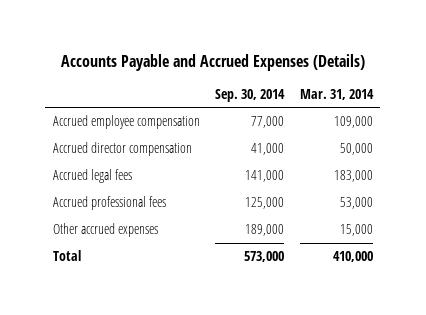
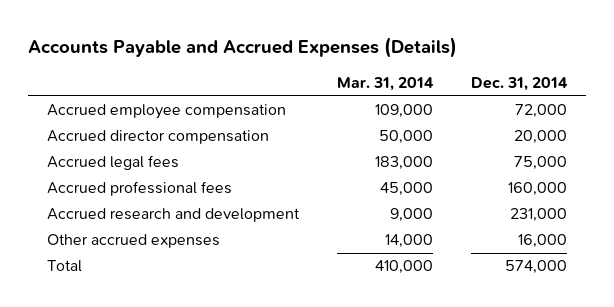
[215,88,286,102] Sep. 30, 2014 -> none
none -> [470,77,568,92] Dec. 31, 2014
[339,197,373,210] 53,000 -> [380,182,434,197] 45,000
none -> [47,208,301,223] Accrued research and development
[339,224,373,237] 15,000 -> [385,234,434,249] 14,000

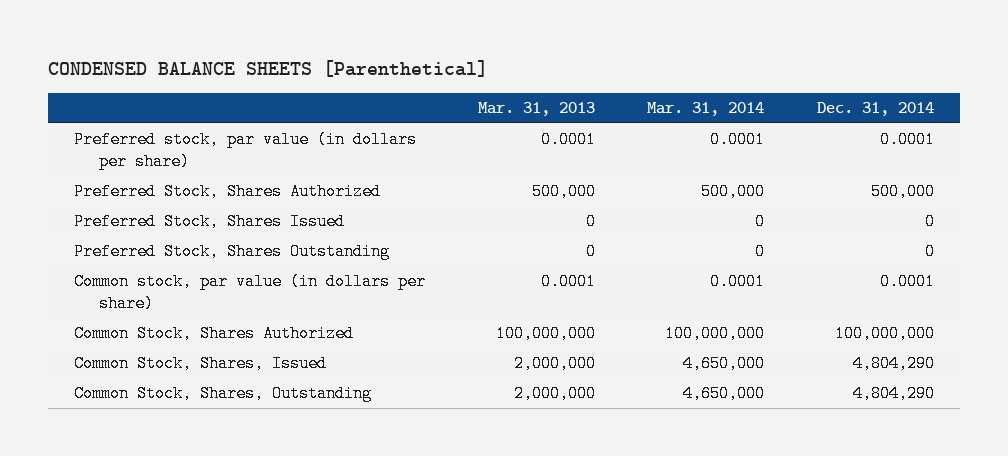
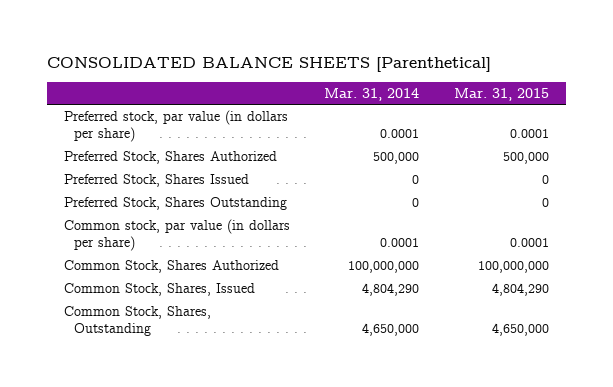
[47,60,488,78] CONDENSED BALANCE SHEETS [Parenthetical] -> [46,57,491,73] CONSOLIDATED BALANCE SHEETS [Parenthetical]
[477,102,595,117] Mar. 31, 2013 -> none
[816,102,934,117] Dec. 31, 2014 -> none
none -> [453,87,549,101] Mar. 31, 2015
[683,355,766,373] 4,650,000 -> [362,282,420,296] 4,804,290

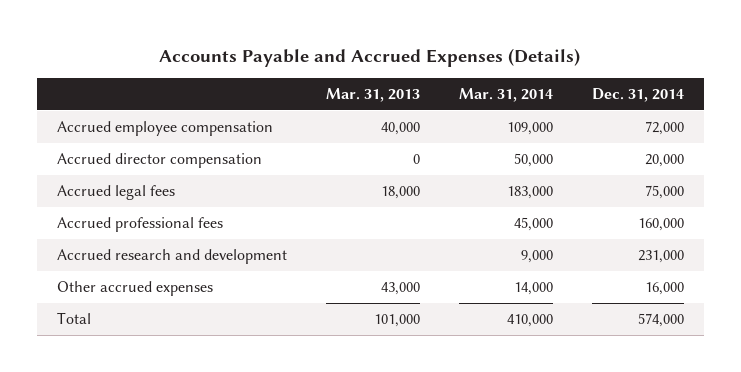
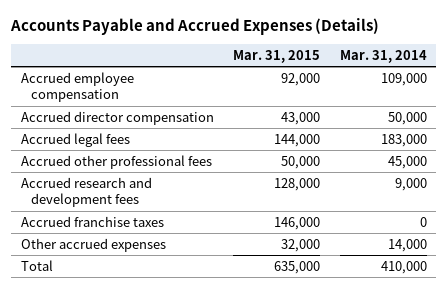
[325,88,420,103] Mar. 31, 2013 -> none
[592,88,685,103] Dec. 31, 2014 -> none
none -> [233,49,321,63] Mar. 31, 2015
[56,217,223,233] Accrued professional fees -> [20,154,212,169] Accrued other professional fees
[56,249,287,265] Accrued research and development -> [20,176,152,208] Accrued research and development fees
none -> [20,215,164,227] Accrued franchise taxes

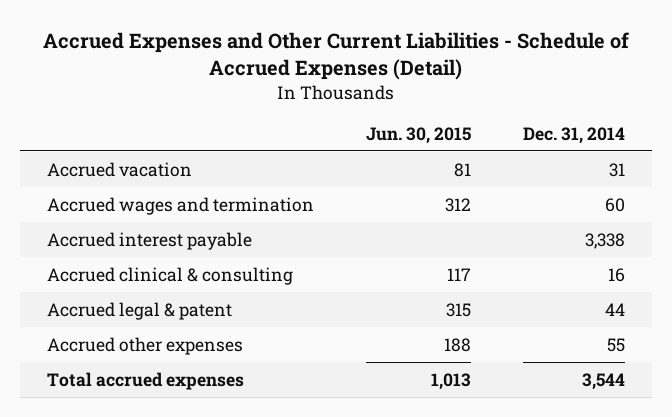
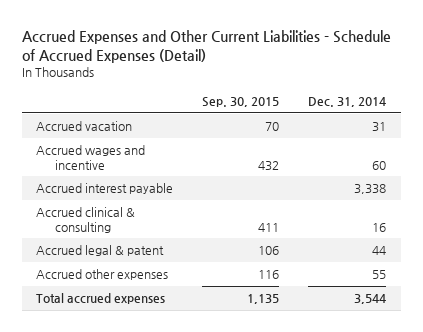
[366,126,472,144] Jun. 30, 2015 -> none
none -> [202,97,280,108] Sep. 30, 2015
[46,196,314,215] Accrued wages and termination -> [36,145,146,170] Accrued wages and incentive

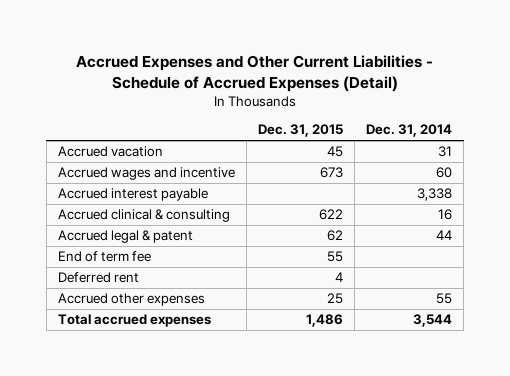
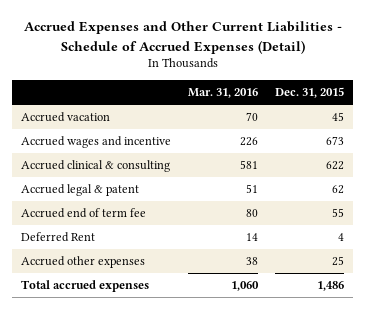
[366,124,453,138] Dec. 31, 2014 -> none
none -> [188,88,259,99] Mar. 31, 2016
[57,188,208,202] Accrued interest payable -> none
[57,251,151,263] End of term fee -> [20,208,146,219] Accrued end of term fee
[57,272,139,284] Deferred rent -> [20,232,95,243] Deferred Rent

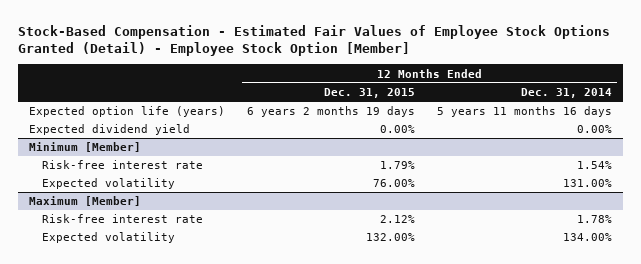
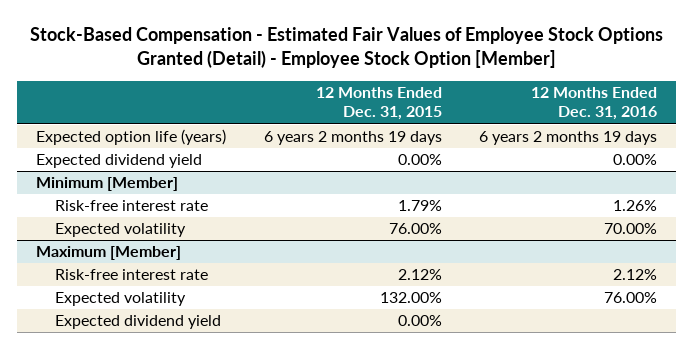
[520,88,612,99] Dec. 31, 2014 -> none
none -> [531,87,658,121] 12 Months Ended Dec. 31, 2016
none -> [55,315,222,330] Expected dividend yield

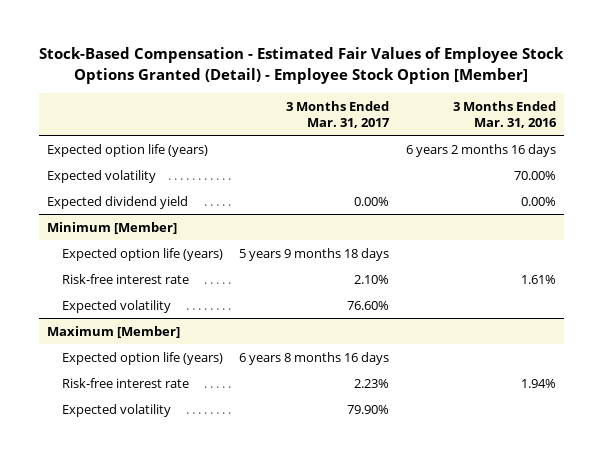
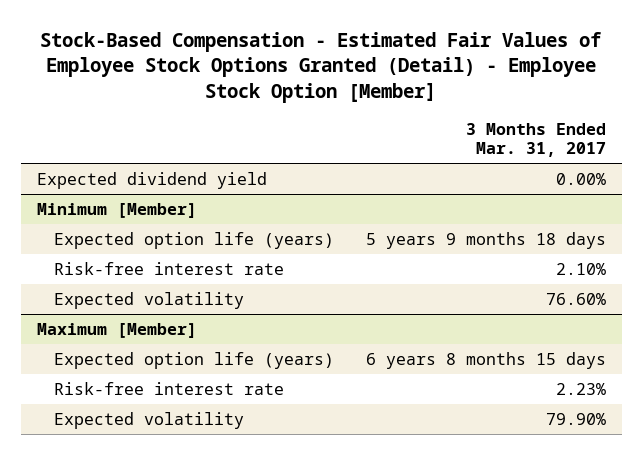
[452,100,557,128] 3 Months Ended Mar. 31, 2016 -> none
[47,143,209,157] Expected option life (years) -> none
[47,169,157,183] Expected volatility -> none
[239,351,390,365] 6 years 8 months 16 days -> [365,351,606,369] 6 years 8 months 15 days

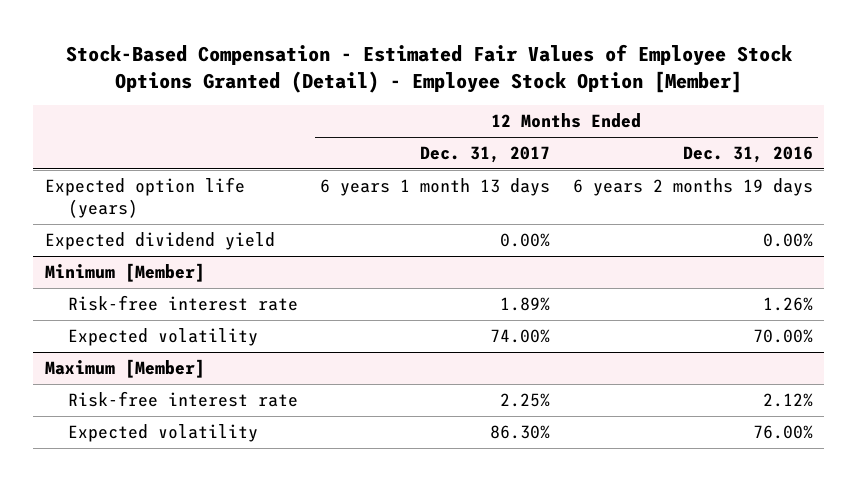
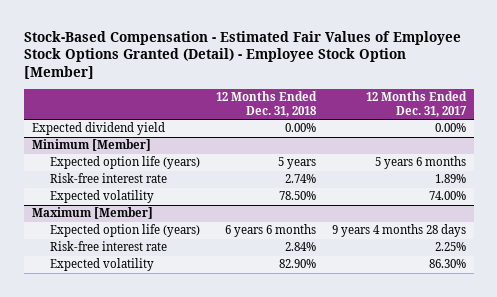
[682,145,813,163] Dec. 31, 2016 -> none
none -> [215,91,317,117] 12 Months Ended Dec. 31, 2018
[44,176,245,219] Expected option life (years) -> none
none -> [50,156,201,170] Expected option life (years)
none -> [50,224,201,238] Expected option life (years)

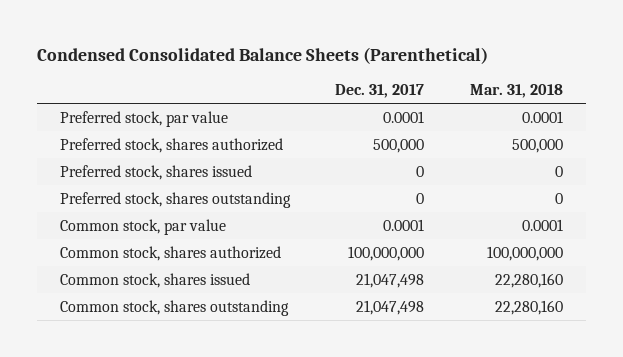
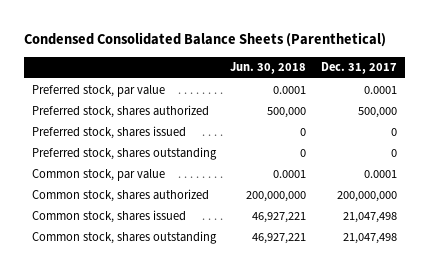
[470,84,564,99] Mar. 31, 2018 -> none
none -> [230,62,307,75] Jun. 30, 2018
[348,245,425,261] 100,000,000 -> [337,190,398,202] 200,000,000

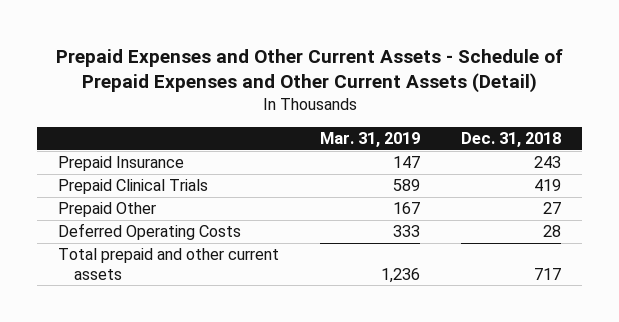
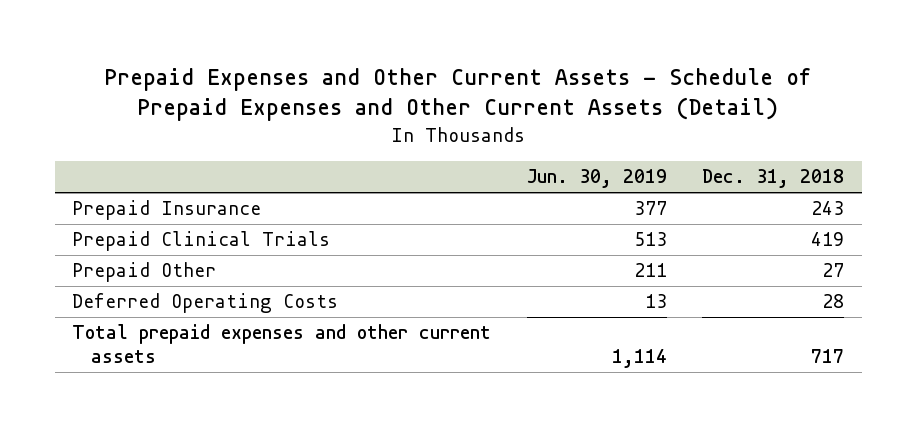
[320,132,421,148] Mar. 31, 2019 -> none
none -> [526,169,667,189] Jun. 30, 2019
[57,248,279,280] Total prepaid and other current assets -> [72,324,492,363] Total prepaid expenses and other current assets

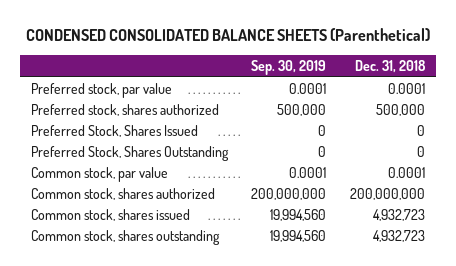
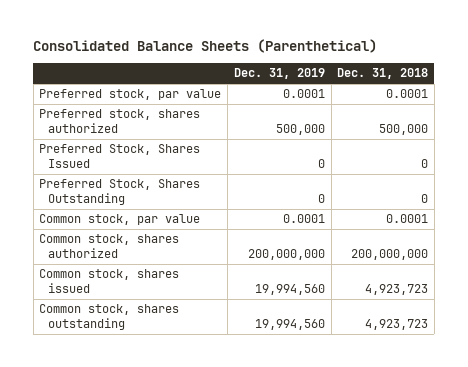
[25,28,430,42] CONDENSED CONSOLIDATED BALANCE SHEETS (Parenthetical) -> [33,39,378,54] Consolidated Balance Sheets (Parenthetical)
[251,60,327,76] Sep. 30, 2019 -> none
none -> [233,68,325,80] Dec. 31, 2019
[372,208,425,221] 4,932,723 -> [365,283,429,295] 4,923,723
[372,229,425,242] 4,932,723 -> [365,318,429,330] 4,923,723

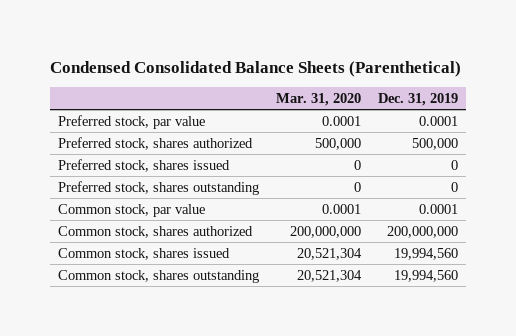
[33,39,378,54] Consolidated Balance Sheets (Parenthetical) -> [49,60,461,77] Condensed Consolidated Balance Sheets (Parenthetical)
[337,68,429,80] Dec. 31, 2018 -> none
none -> [275,93,361,107] Mar. 31, 2020
[39,144,201,168] Preferred Stock, Shares Issued -> [58,158,231,172] Preferred stock, shares issued
[39,179,201,205] Preferred Stock, Shares Outstanding -> [58,180,260,195] Preferred stock, shares outstanding

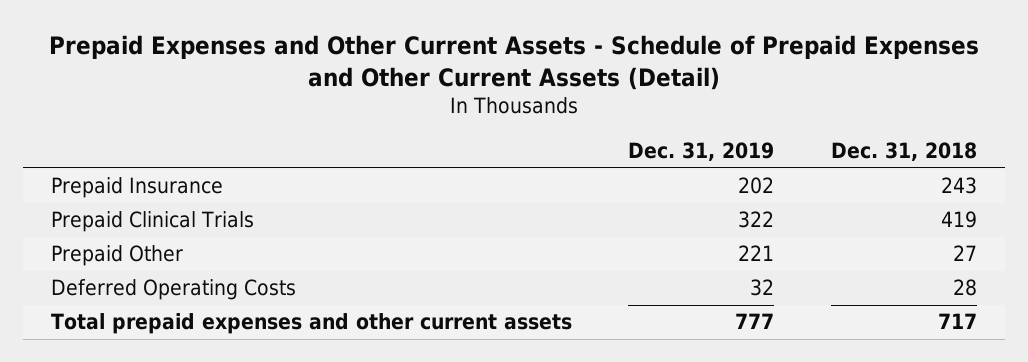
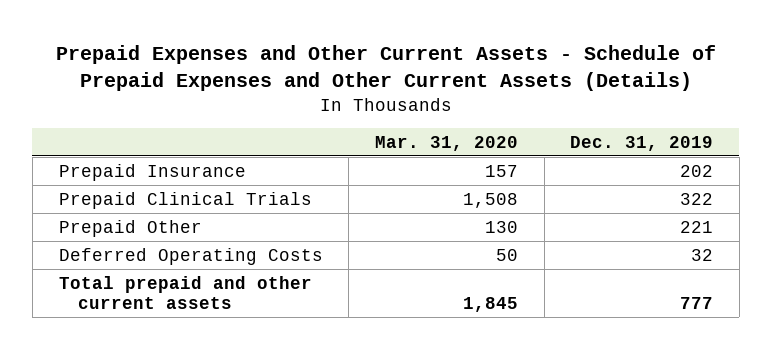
[48,35,979,90] Prepaid Expenses and Other Current Assets - Schedule of Prepaid Expenses and Other Current Assets (Detail) -> [55,44,716,92] Prepaid Expenses and Other Current Assets - Schedule of Prepaid Expenses and Other Current Assets (Details)
[830,141,977,161] Dec. 31, 2018 -> none
none -> [374,135,518,151] Mar. 31, 2020
[51,313,573,335] Total prepaid expenses and other current assets -> [58,275,312,309] Total prepaid and other current assets

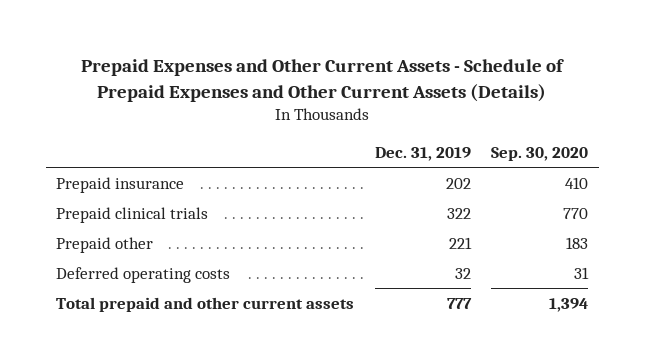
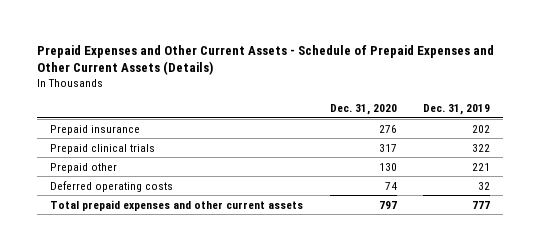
[491,146,589,161] Sep. 30, 2020 -> none
none -> [329,104,397,116] Dec. 31, 2020
[56,296,355,312] Total prepaid and other current assets -> [50,199,304,211] Total prepaid expenses and other current assets

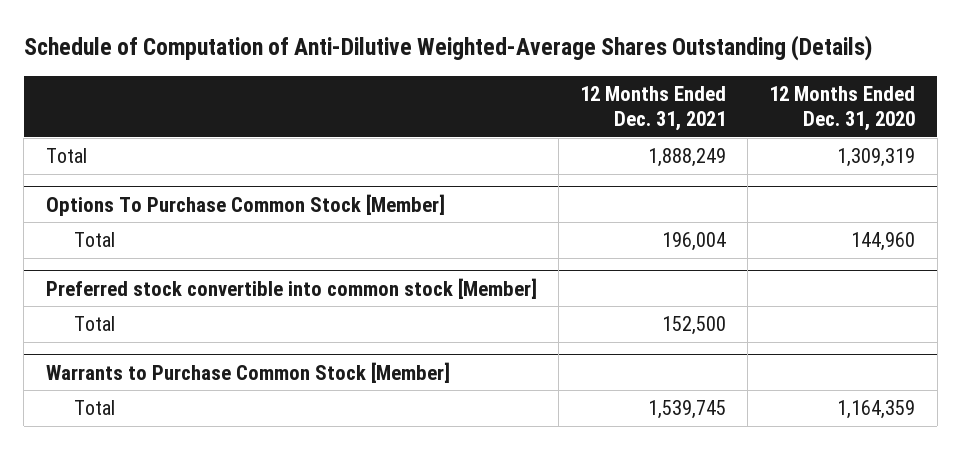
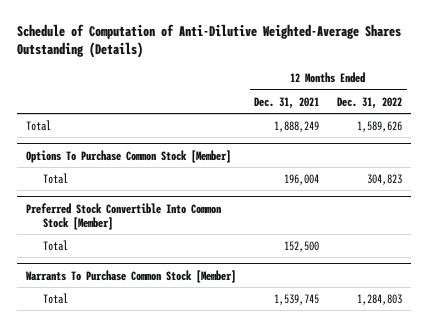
[769,85,916,132] 12 Months Ended Dec. 31, 2020 -> none
none -> [337,96,403,109] Dec. 31, 2022
[45,277,537,299] Preferred stock convertible into common stock [Member] -> [26,202,222,230] Preferred Stock Convertible Into Common Stock [Member]
[45,361,450,383] Warrants to Purchase Common Stock [Member] -> [26,269,237,283] Warrants To Purchase Common Stock [Member]

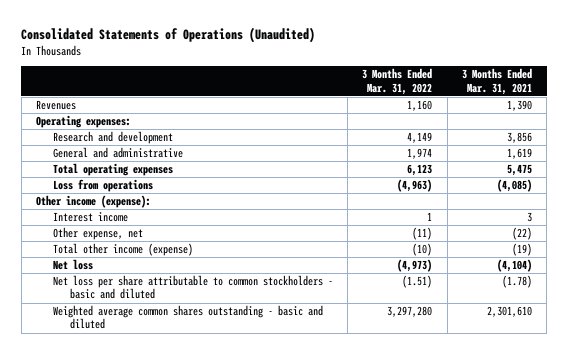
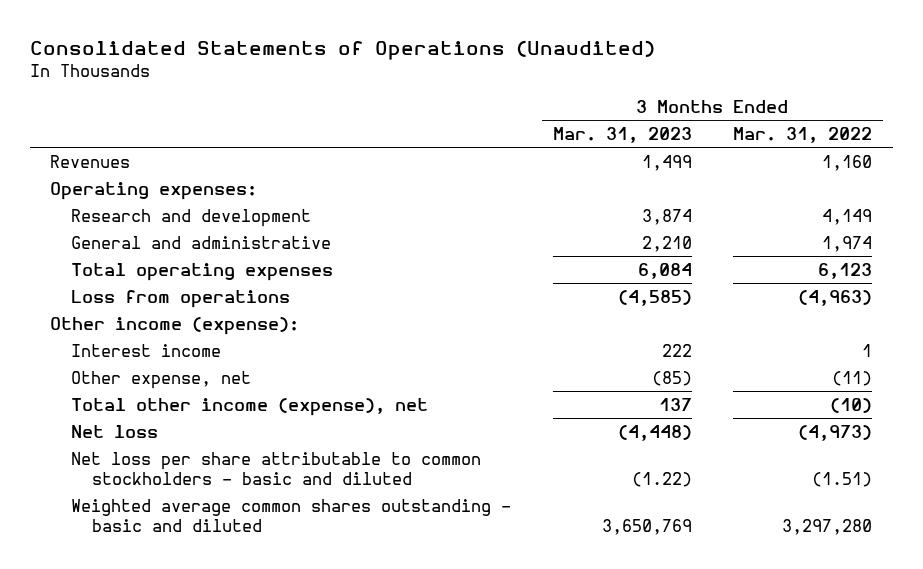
[462,68,533,95] 3 Months Ended Mar. 31, 2021 -> none
none -> [552,126,692,143] Mar. 31, 2023
[52,243,193,257] Total other income (expense) -> [71,397,429,416] Total other income (expense), net

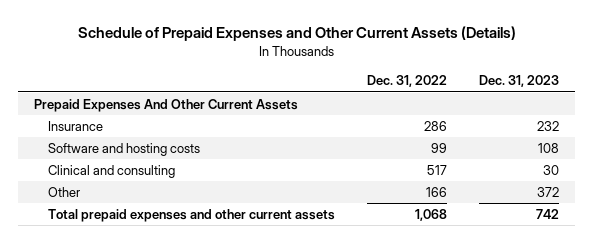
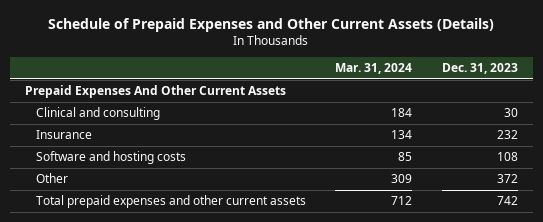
[366,75,447,88] Dec. 31, 2022 -> none
none -> [335,63,413,75] Mar. 31, 2024
[47,165,175,179] Clinical and consulting -> [35,107,160,121] Clinical and consulting

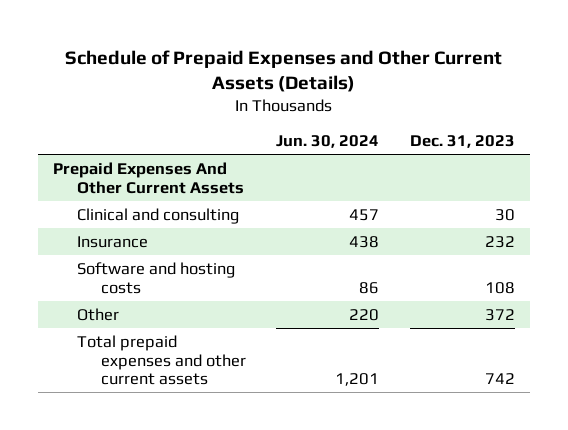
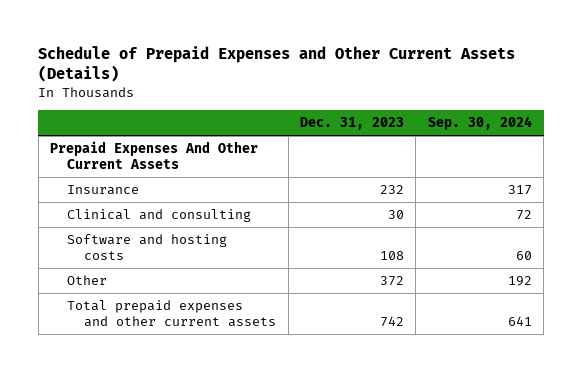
[276,135,380,149] Jun. 30, 2024 -> none
none -> [427,116,532,131] Sep. 30, 2024
[77,207,240,224] Clinical and consulting -> [67,209,252,223] Clinical and consulting

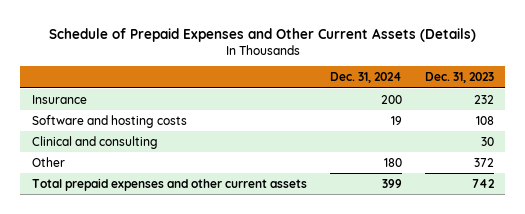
[427,116,532,131] Sep. 30, 2024 -> none
none -> [329,72,402,84] Dec. 31, 2024
[50,141,259,169] Prepaid Expenses And Other Current Assets -> none
[67,209,252,223] Clinical and consulting -> [31,135,158,149] Clinical and consulting

